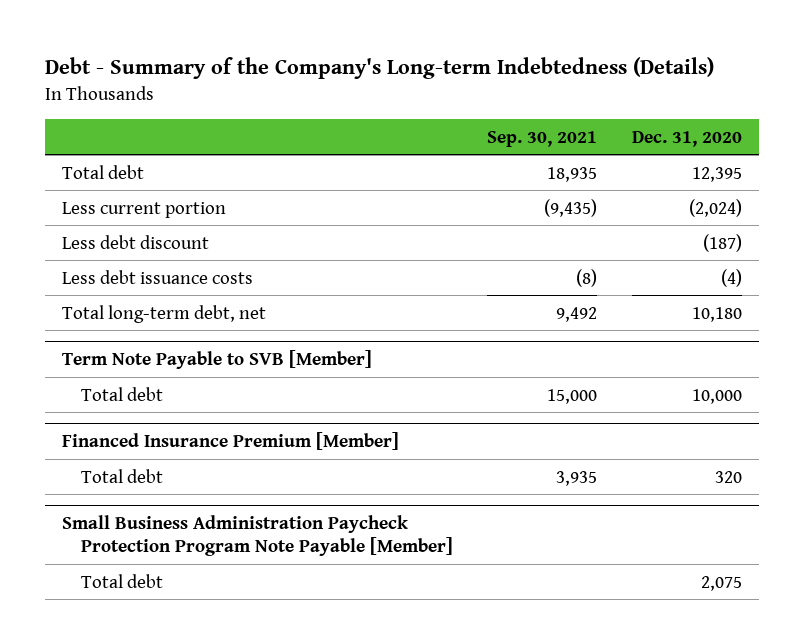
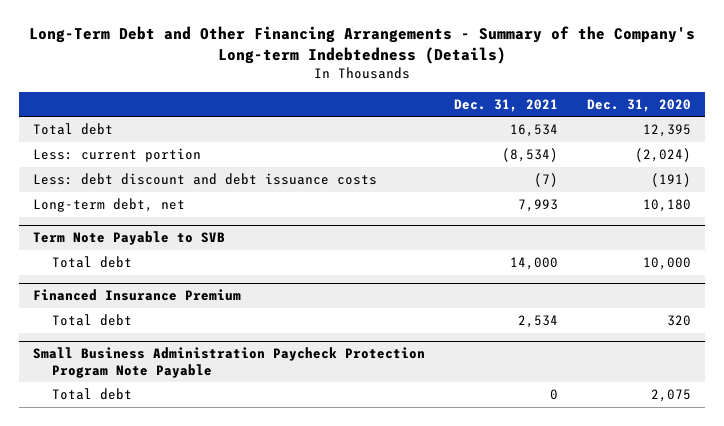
[44,57,714,80] Debt - Summary of the Company's Long-term Indebtedness (Details) -> [28,26,695,65] Long-Term Debt and Other Financing Arrangements - Summary of the Company's Long-term Indebtedness (Details)
[487,130,598,147] Sep. 30, 2021 -> none
none -> [453,98,558,112] Dec. 31, 2021
[61,269,253,284] Less debt issuance costs -> none
[61,201,226,218] Less current portion -> [32,148,201,163] Less: current portion
[61,234,209,249] Less debt discount -> [32,173,377,186] Less: debt discount and debt issuance costs
[702,233,742,252] (187) -> [650,173,691,188] (191)
[61,304,266,323] Total long-term debt, net -> [32,198,185,213] Long-term debt, net
[61,350,372,370] Term Note Payable to SVB [Member] -> [32,231,225,246] Term Note Payable to SVB
[61,432,399,451] Financed Insurance Premium [Member] -> [32,289,241,302] Financed Insurance Premium
[61,515,453,557] Small Business Administration Paycheck Protection Program Note Payable [Member] -> [32,347,425,378] Small Business Administration Paycheck Protection Program Note Payable

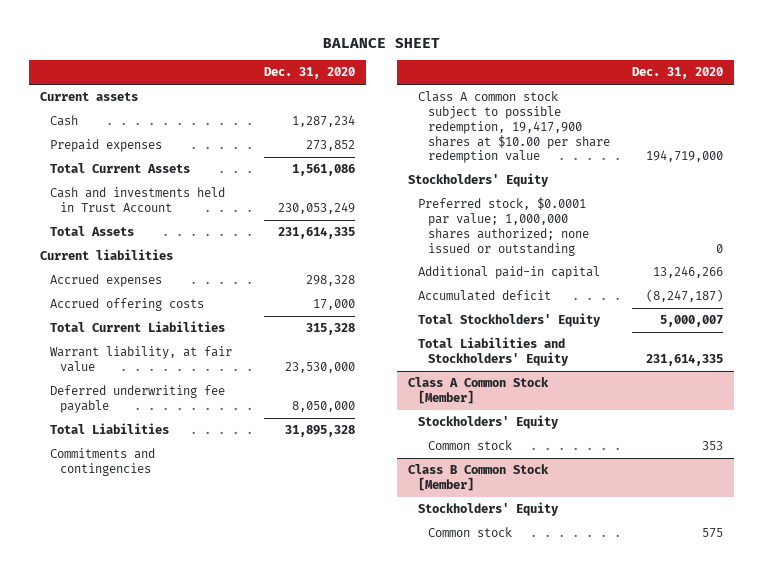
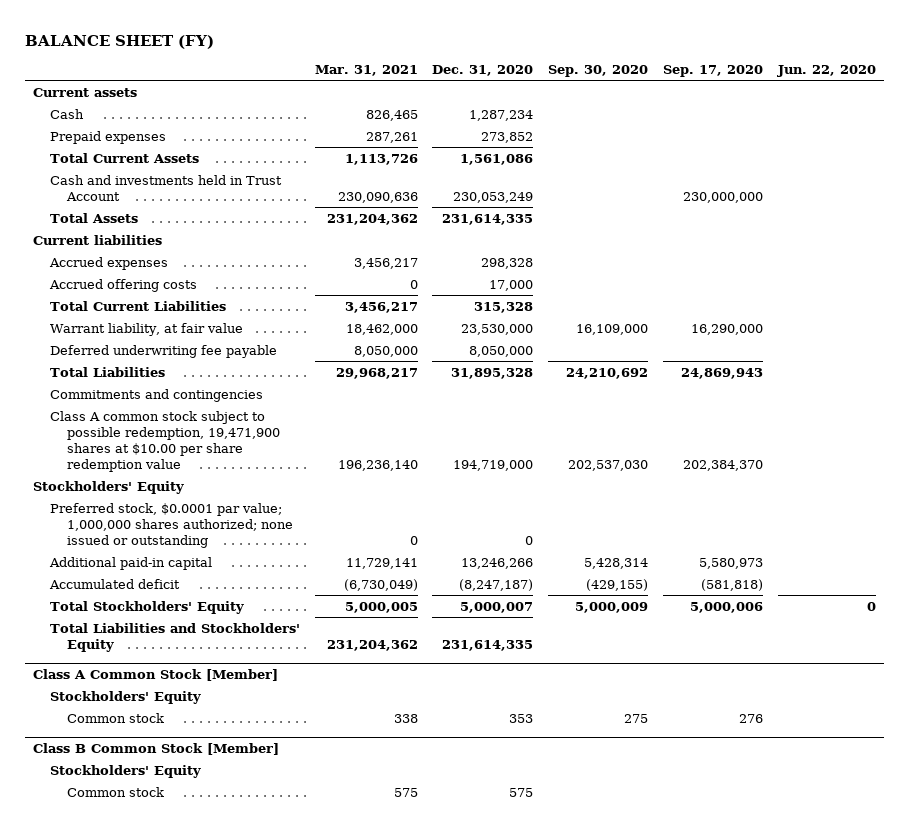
[322,37,440,48] BALANCE SHEET -> [25,34,215,49] BALANCE SHEET (FY)
none -> [314,65,418,77] Mar. 31, 2021
none -> [548,65,649,78] Sep. 30, 2020
none -> [663,65,764,78] Sep. 17, 2020
none -> [777,65,877,78] Jun. 22, 2020
[417,91,610,164] Class A common stock subject to possible redemption, 19,417,900 shares at $10.00 per share redemption value -> [49,410,280,473] Class A common stock subject to possible redemption, 19,471,900 shares at $10.00 per share redemption value

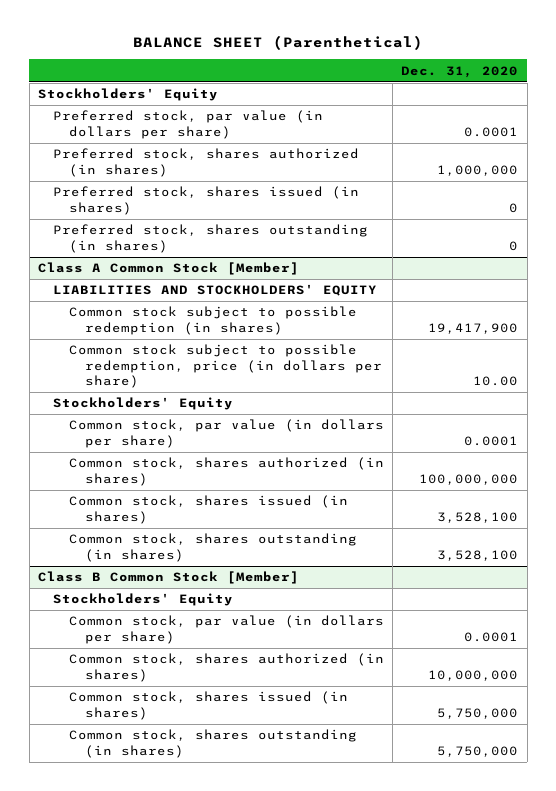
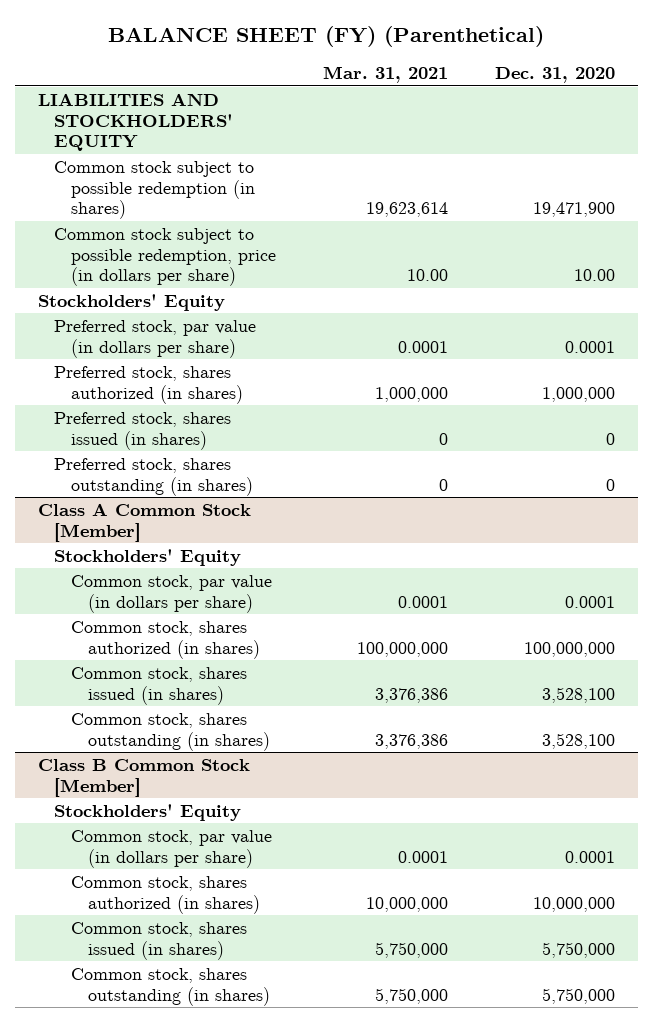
[133,35,424,51] BALANCE SHEET (Parenthetical) -> [108,26,545,48] BALANCE SHEET (FY) (Parenthetical)
none -> [322,66,448,84] Mar. 31, 2021
none -> [37,92,234,152] LIABILITIES AND STOCKHOLDERS' EQUITY
none -> [54,160,256,220] Common stock subject to possible redemption (in shares)
none -> [54,227,277,287] Common stock subject to possible redemption, price (in dollars per share)
[53,284,378,297] LIABILITIES AND STOCKHOLDERS' EQUITY -> none
[69,306,358,335] Common stock subject to possible redemption (in shares) -> none
[69,344,382,388] Common stock subject to possible redemption, price (in dollars per share) -> none

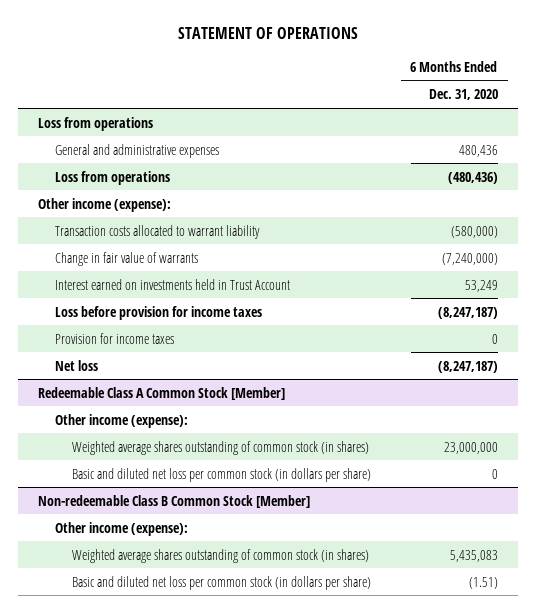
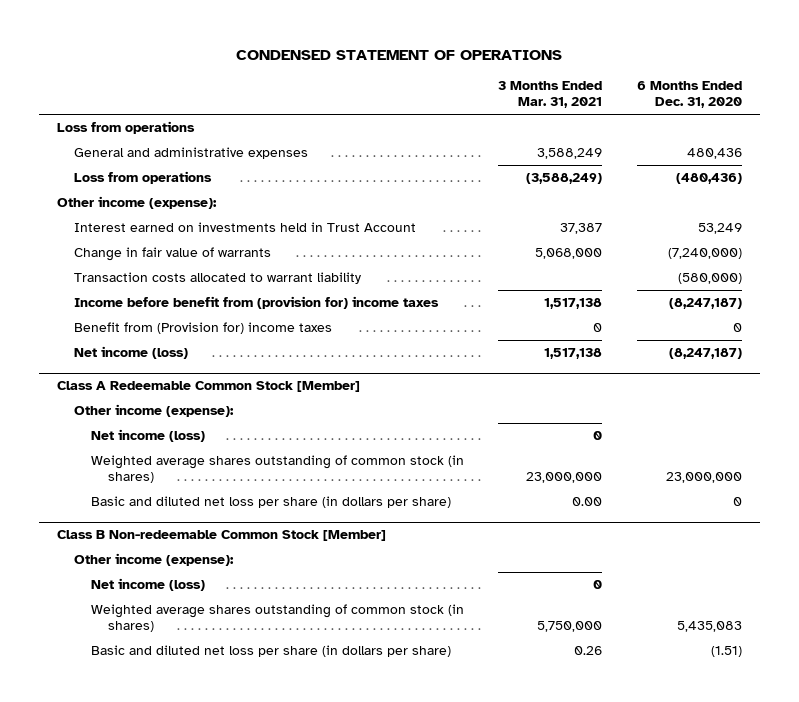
[177,27,358,40] STATEMENT OF OPERATIONS -> [236,49,563,60] CONDENSED STATEMENT OF OPERATIONS
none -> [498,81,603,109] 3 Months Ended Mar. 31, 2021
[54,251,198,266] Change in fair value of warrants -> [73,246,271,261] Change in fair value of warrants
[54,224,260,239] Transaction costs allocated to warrant liability -> [73,271,361,284] Transaction costs allocated to warrant liability
[54,305,262,320] Loss before provision for income taxes -> [73,295,439,309] Income before benefit from (provision for) income taxes
[54,332,174,344] Provision for income taxes -> [73,321,332,334] Benefit from (Provision for) income taxes
[54,359,98,371] Net loss -> [73,345,188,359] Net income (loss)
[37,386,285,400] Redeemable Class A Common Stock [Member] -> [56,381,360,393] Class A Redeemable Common Stock [Member]
none -> [90,428,205,442] Net income (loss)
[71,467,371,482] Basic and diluted net loss per common stock (in dollars per share) -> [90,495,451,508] Basic and diluted net loss per share (in dollars per share)
[37,494,310,508] Non-redeemable Class B Common Stock [Member] -> [56,530,386,542] Class B Non-redeemable Common Stock [Member]
none -> [90,577,205,591] Net income (loss)
[71,575,371,590] Basic and diluted net loss per common stock (in dollars per share) -> [90,644,451,657] Basic and diluted net loss per share (in dollars per share)

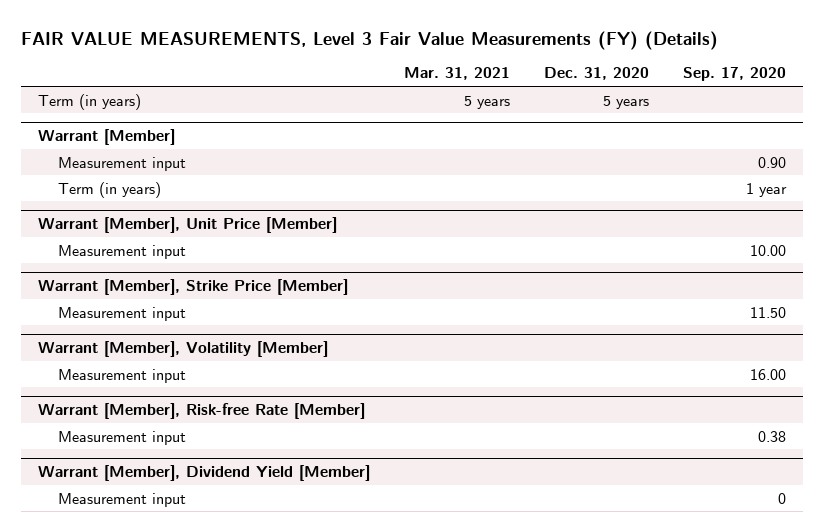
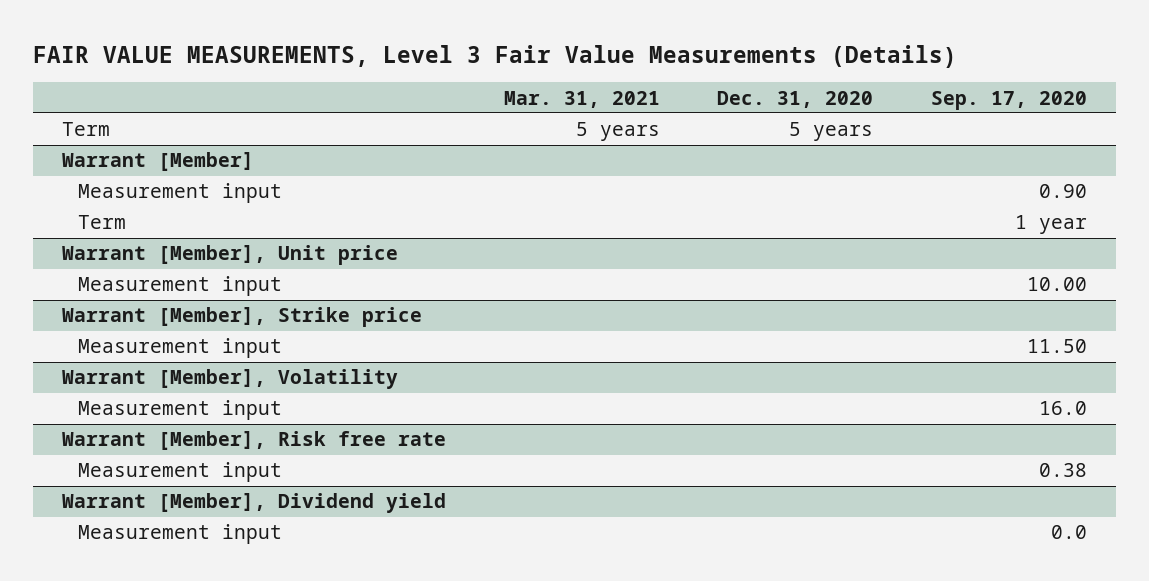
[20,30,718,50] FAIR VALUE MEASUREMENTS, Level 3 Fair Value Measurements (FY) (Details) -> [32,44,957,68] FAIR VALUE MEASUREMENTS, Level 3 Fair Value Measurements (Details)
[37,93,141,110] Term (in years) -> [61,122,110,137] Term
[57,181,161,198] Term (in years) -> [78,215,127,230] Term
[37,216,337,233] Warrant [Member], Unit Price [Member] -> [61,245,398,266] Warrant [Member], Unit price
[37,278,348,295] Warrant [Member], Strike Price [Member] -> [61,307,422,328] Warrant [Member], Strike price
[37,340,328,357] Warrant [Member], Volatility [Member] -> [61,369,398,390] Warrant [Member], Volatility
[750,368,787,380] 16.00 -> [1039,401,1088,416] 16.0
[37,402,365,419] Warrant [Member], Risk-free Rate [Member] -> [61,431,446,451] Warrant [Member], Risk free rate
[37,464,370,481] Warrant [Member], Dividend Yield [Member] -> [61,493,446,514] Warrant [Member], Dividend yield
[778,492,787,504] 0 -> [1051,525,1088,540] 0.0

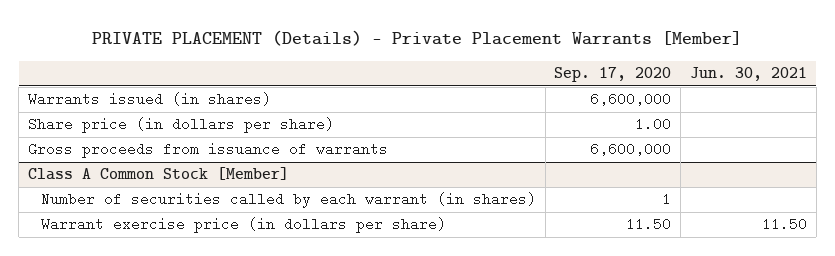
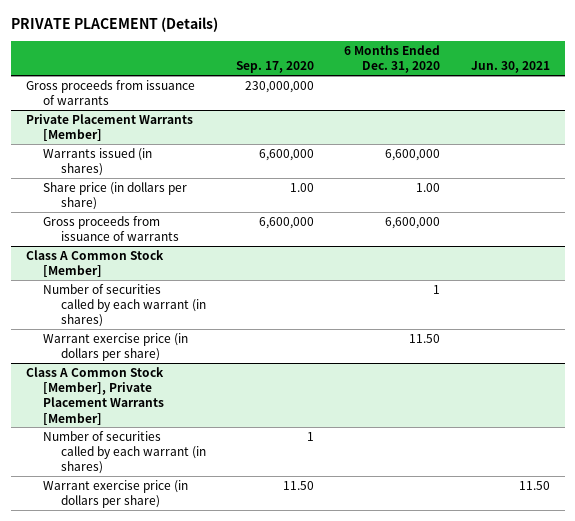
[92,30,743,47] PRIVATE PLACEMENT (Details) - Private Placement Warrants [Member] -> [10,17,218,33] PRIVATE PLACEMENT (Details)
none -> [344,44,441,74] 6 Months Ended Dec. 31, 2020
none -> [25,79,195,105] Gross proceeds from issuance of warrants
none -> [25,113,193,141] Private Placement Warrants [Member]
none -> [43,283,206,328] Number of securities called by each warrant (in shares)
none -> [43,332,189,361] Warrant exercise price (in dollars per share)
none -> [25,366,165,425] Class A Common Stock [Member], Private Placement Warrants [Member]

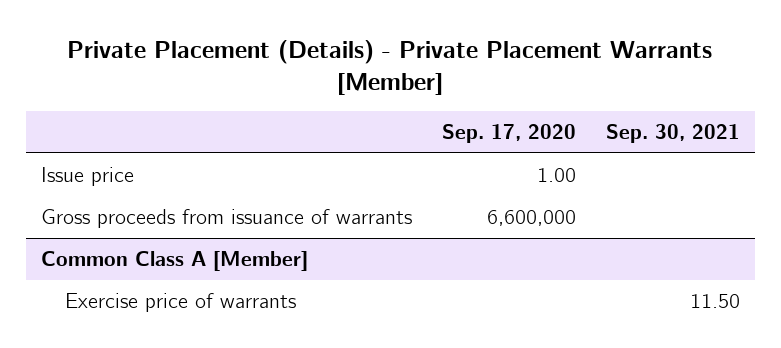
[10,17,218,33] PRIVATE PLACEMENT (Details) -> [67,39,713,96] Private Placement (Details) - Private Placement Warrants [Member]
[344,44,441,74] 6 Months Ended Dec. 31, 2020 -> none
[470,61,550,74] Jun. 30, 2021 -> none
none -> [606,124,741,144] Sep. 30, 2021
[25,79,195,105] Gross proceeds from issuance of warrants -> none
[25,113,193,141] Private Placement Warrants [Member] -> none
[43,147,153,176] Warrants issued (in shares) -> none
[43,181,188,210] Share price (in dollars per share) -> [40,167,134,187] Issue price
[43,283,206,328] Number of securities called by each warrant (in shares) -> none
[25,366,165,425] Class A Common Stock [Member], Private Placement Warrants [Member] -> none
[43,430,206,475] Number of securities called by each warrant (in shares) -> none
[43,479,189,508] Warrant exercise price (in dollars per share) -> none
[25,249,164,277] Class A Common Stock [Member] -> [40,251,308,272] Common Class A [Member]
[43,332,189,361] Warrant exercise price (in dollars per share) -> [64,293,296,313] Exercise price of warrants

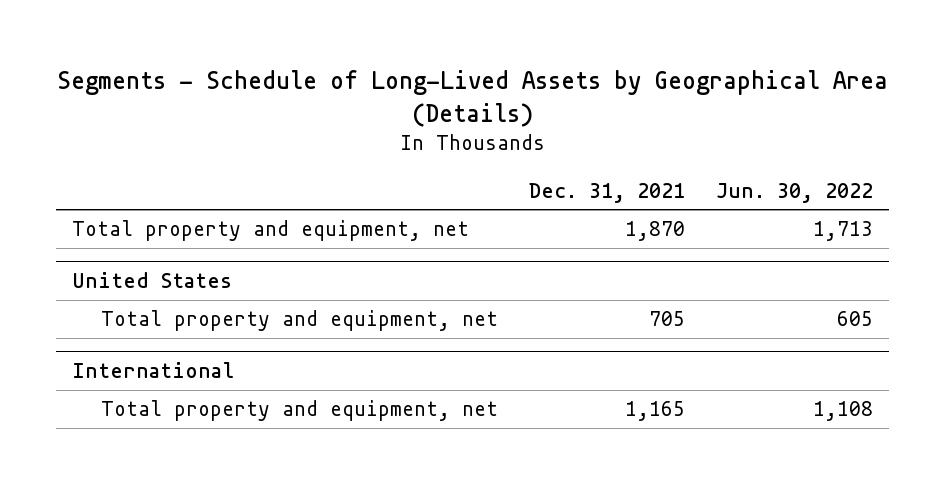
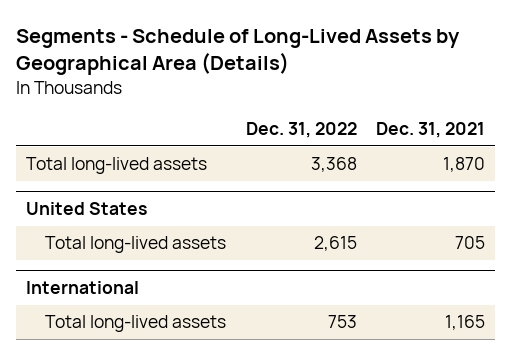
[716,182,874,203] Jun. 30, 2022 -> none
none -> [245,121,357,138] Dec. 31, 2022
[72,220,470,242] Total property and equipment, net -> [25,157,207,175] Total long-lived assets
[100,310,498,332] Total property and equipment, net -> none
none -> [45,236,227,254] Total long-lived assets
[100,400,498,422] Total property and equipment, net -> [45,315,227,333] Total long-lived assets

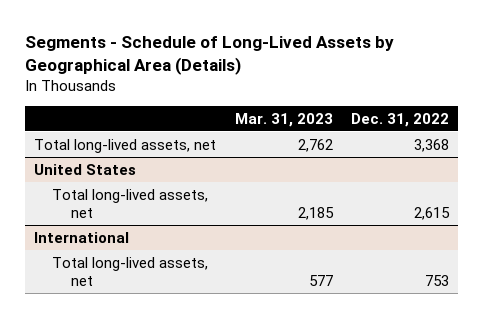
[376,121,486,138] Dec. 31, 2021 -> none
none -> [234,112,333,127] Mar. 31, 2023
[25,157,207,175] Total long-lived assets -> [34,138,217,153] Total long-lived assets, net
[45,236,227,254] Total long-lived assets -> [52,188,209,219] Total long-lived assets, net
[45,315,227,333] Total long-lived assets -> [52,256,209,287] Total long-lived assets, net

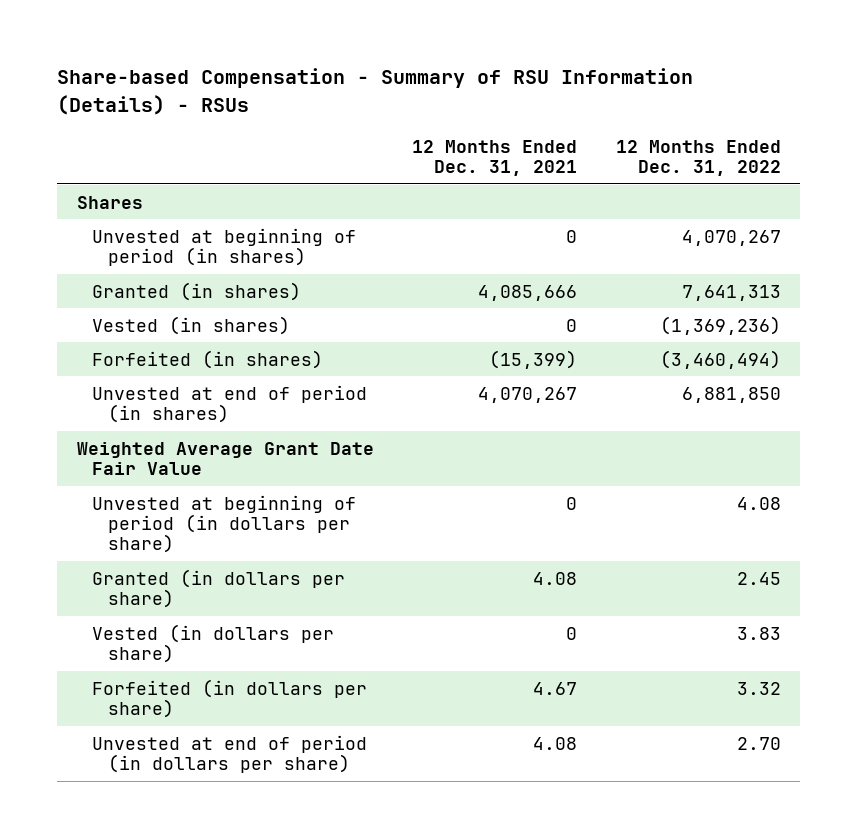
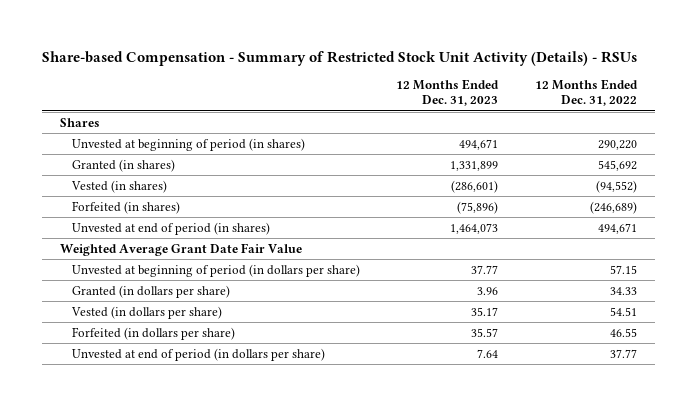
[57,68,694,115] Share-based Compensation - Summary of RSU Information (Details) - RSUs -> [41,50,637,66] Share-based Compensation - Summary of Restricted Stock Unit Activity (Details) - RSUs
[412,139,578,176] 12 Months Ended Dec. 31, 2021 -> none
none -> [396,79,500,107] 12 Months Ended Dec. 31, 2023
[681,229,781,246] 4,070,267 -> [598,139,638,150] 290,220
[681,284,781,301] 7,641,313 -> [598,159,638,171] 545,692
[659,315,781,335] (1,369,236) -> [596,179,638,193] (94,552)
[659,349,781,369] (3,460,494) -> [590,200,638,214] (246,689)
[681,386,781,403] 6,881,850 -> [598,222,638,234] 494,671
[736,496,781,510] 4.08 -> [610,264,638,274] 57.15
[736,571,781,585] 2.45 -> [610,286,638,295] 34.33
[736,626,781,640] 3.83 -> [610,306,638,316] 54.51
[736,681,781,695] 3.32 -> [610,327,638,337] 46.55
[736,736,781,750] 2.70 -> [610,348,638,358] 37.77

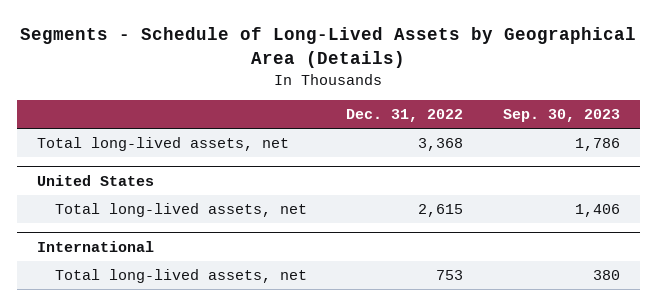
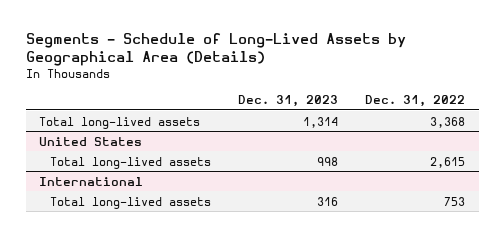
[502,108,620,122] Sep. 30, 2023 -> none
none -> [238,95,339,108] Dec. 31, 2023
[36,137,289,152] Total long-lived assets, net -> [39,116,201,129] Total long-lived assets
[54,203,307,218] Total long-lived assets, net -> [49,156,211,169] Total long-lived assets
[54,269,307,284] Total long-lived assets, net -> [49,196,211,209] Total long-lived assets

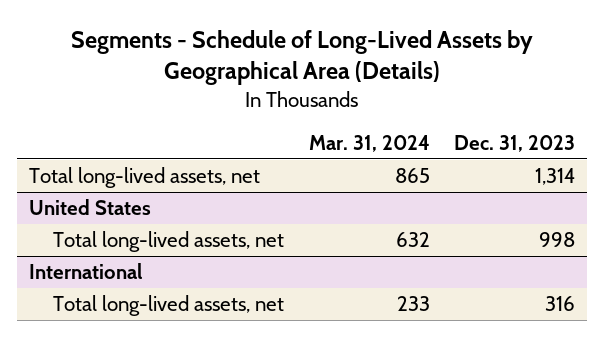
[365,95,466,108] Dec. 31, 2022 -> none
none -> [308,135,430,153] Mar. 31, 2024
[39,116,201,129] Total long-lived assets -> [28,166,260,188] Total long-lived assets, net
[49,156,211,169] Total long-lived assets -> [53,230,285,252] Total long-lived assets, net
[49,196,211,209] Total long-lived assets -> [53,294,285,316] Total long-lived assets, net

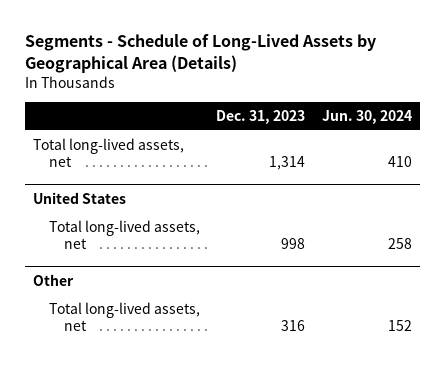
[308,135,430,153] Mar. 31, 2024 -> none
none -> [321,109,412,124] Jun. 30, 2024
[28,262,142,279] International -> [33,273,75,286] Other

